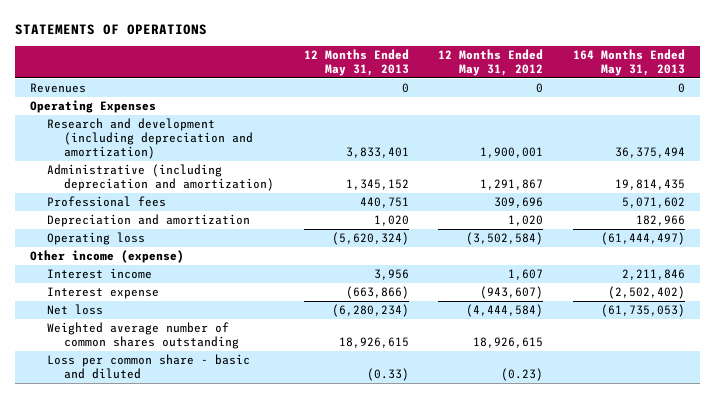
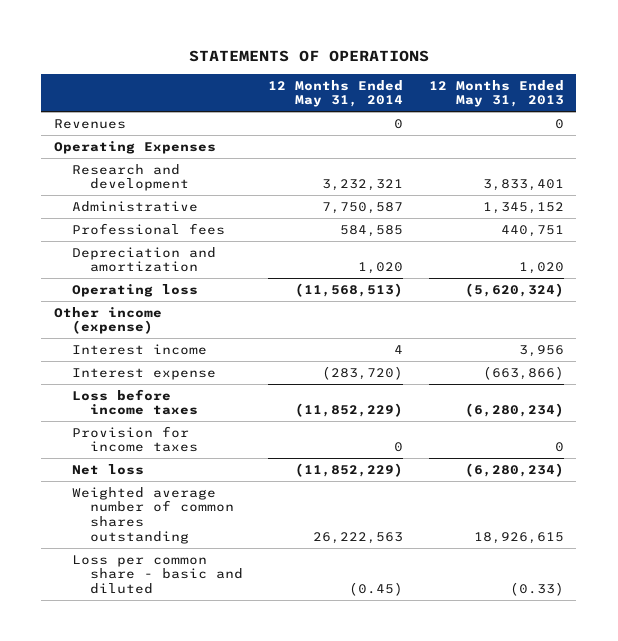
[438,48,544,76] 12 Months Ended May 31, 2012 -> none
[572,48,685,76] 164 Months Ended May 31, 2013 -> none
none -> [268,79,404,108] 12 Months Ended May 31, 2014
[47,118,254,160] Research and development (including depreciation and amortization) -> [71,163,189,192] Research and development
[47,164,275,192] Administrative (including depreciation and amortization) -> [71,200,198,212] Administrative
none -> [71,388,198,416] Loss before income taxes
none -> [71,425,198,453] Provision for income taxes

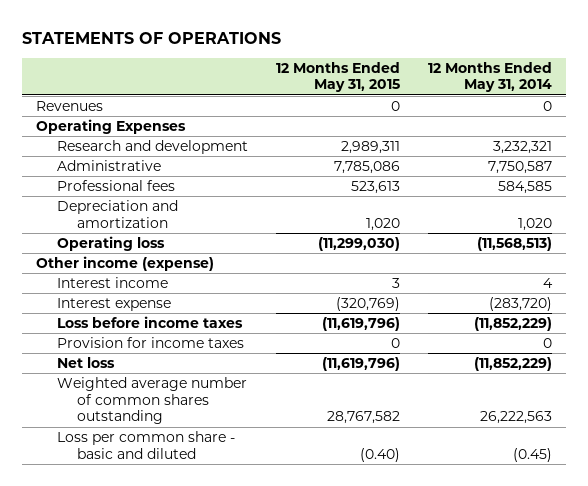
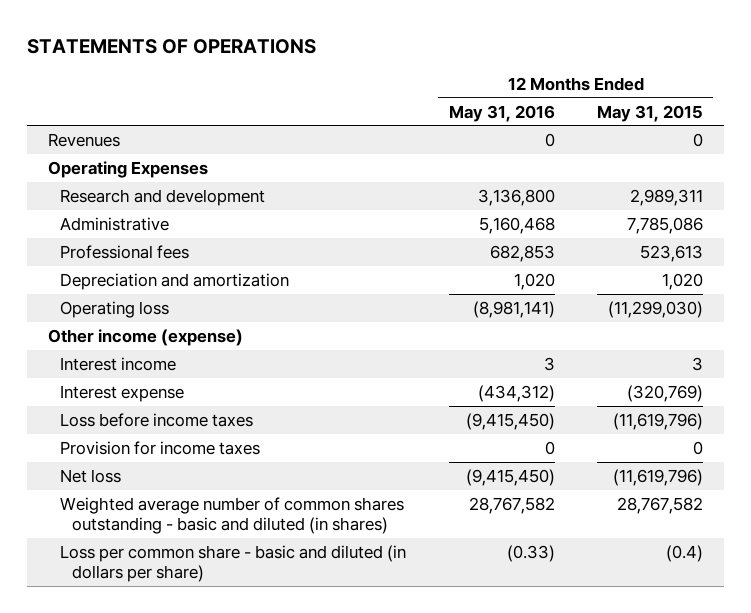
[428,61,553,93] 12 Months Ended May 31, 2014 -> none
none -> [448,104,555,122] May 31, 2016
[56,377,247,425] Weighted average number of common shares outstanding -> [60,496,405,535] Weighted average number of common shares outstanding - basic and diluted (in shares)
[56,431,235,459] Loss per common share - basic and diluted -> [60,544,407,583] Loss per common share - basic and diluted (in dollars per share)
[359,447,400,462] (0.40) -> [665,544,703,562] (0.4)

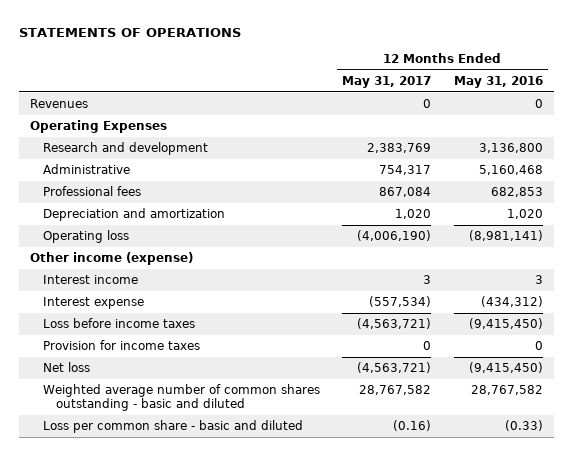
[596,104,703,122] May 31, 2015 -> none
none -> [342,75,432,88] May 31, 2017
[60,496,405,535] Weighted average number of common shares outstanding - basic and diluted (in shares) -> [42,384,320,412] Weighted average number of common shares outstanding - basic and diluted
[60,544,407,583] Loss per common share - basic and diluted (in dollars per share) -> [42,420,303,434] Loss per common share - basic and diluted

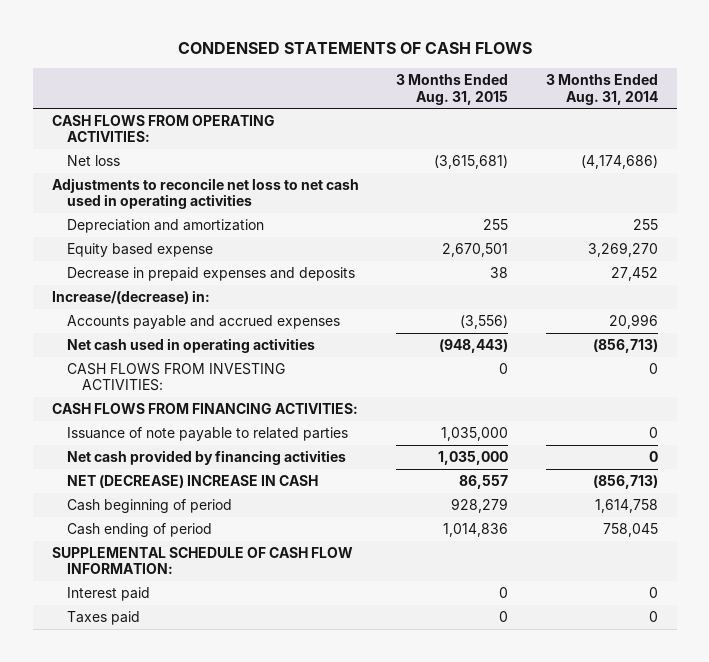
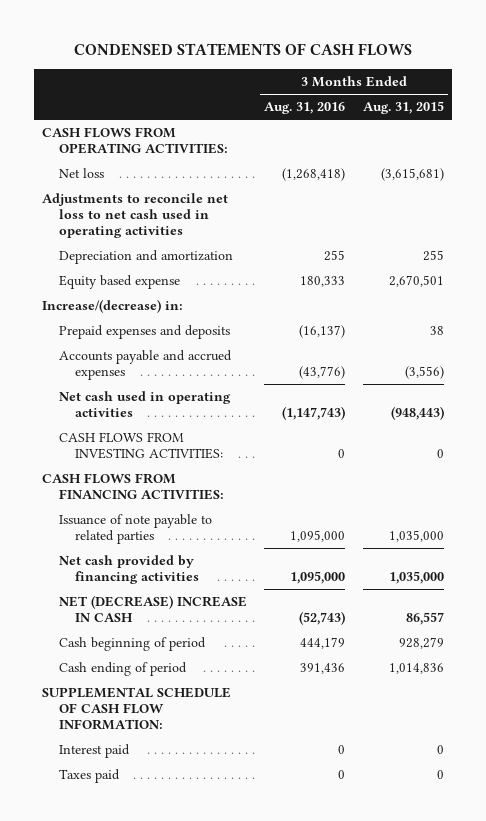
[545,74,658,105] 3 Months Ended Aug. 31, 2014 -> none
none -> [264,102,346,115] Aug. 31, 2016
[66,266,355,281] Decrease in prepaid expenses and deposits -> none
none -> [58,325,230,340] Prepaid expenses and deposits

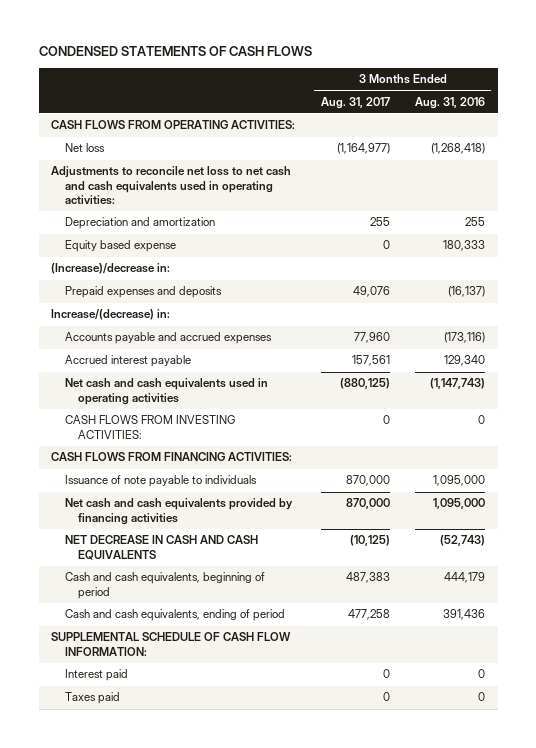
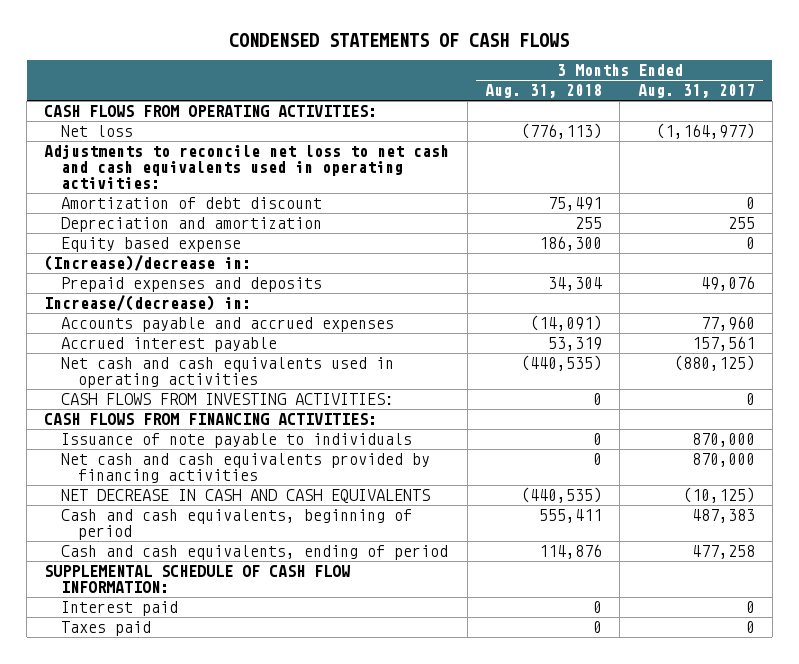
[414,96,485,109] Aug. 31, 2016 -> none
none -> [484,84,602,99] Aug. 31, 2018
none -> [61,197,323,210] Amortization of debt discount

